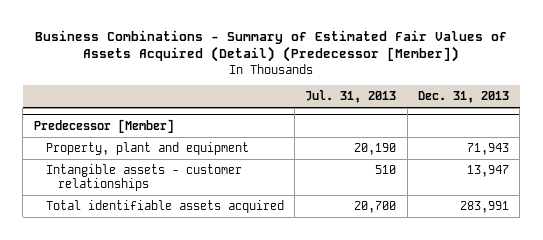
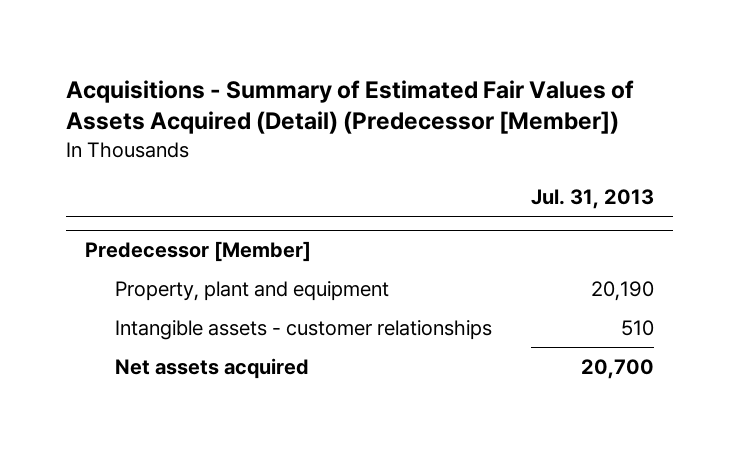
[35,29,508,63] Business Combinations - Summary of Estimated Fair Values of Assets Acquired (Detail) (Predecessor [Member]) -> [66,79,635,135] Acquisitions - Summary of Estimated Fair Values of Assets Acquired (Detail) (Predecessor [Member])
[417,91,509,104] Dec. 31, 2013 -> none
[46,199,285,213] Total identifiable assets acquired -> [115,357,310,379] Net assets acquired

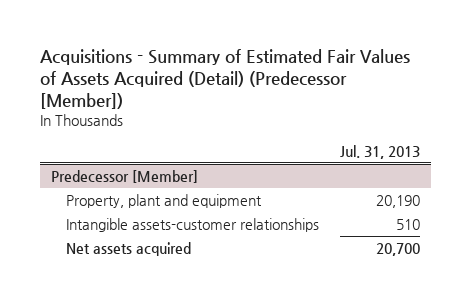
[115,319,493,340] Intangible assets - customer relationships -> [65,217,319,232] Intangible assets-customer relationships

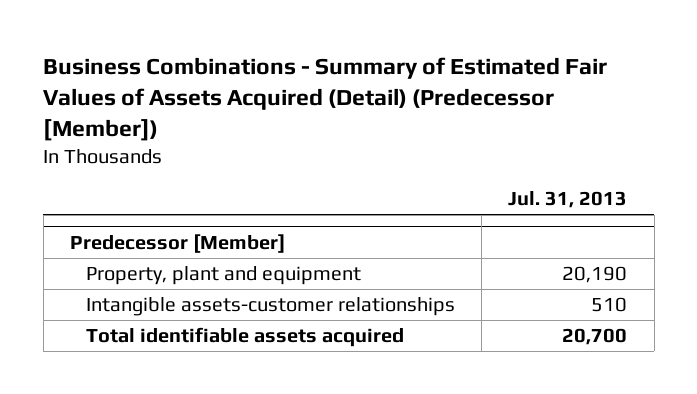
[40,49,411,110] Acquisitions - Summary of Estimated Fair Values of Assets Acquired (Detail) (Predecessor [Member]) -> [43,57,608,141] Business Combinations - Summary of Estimated Fair Values of Assets Acquired (Detail) (Predecessor [Member])
[65,241,191,256] Net assets acquired -> [85,327,404,348] Total identifiable assets acquired

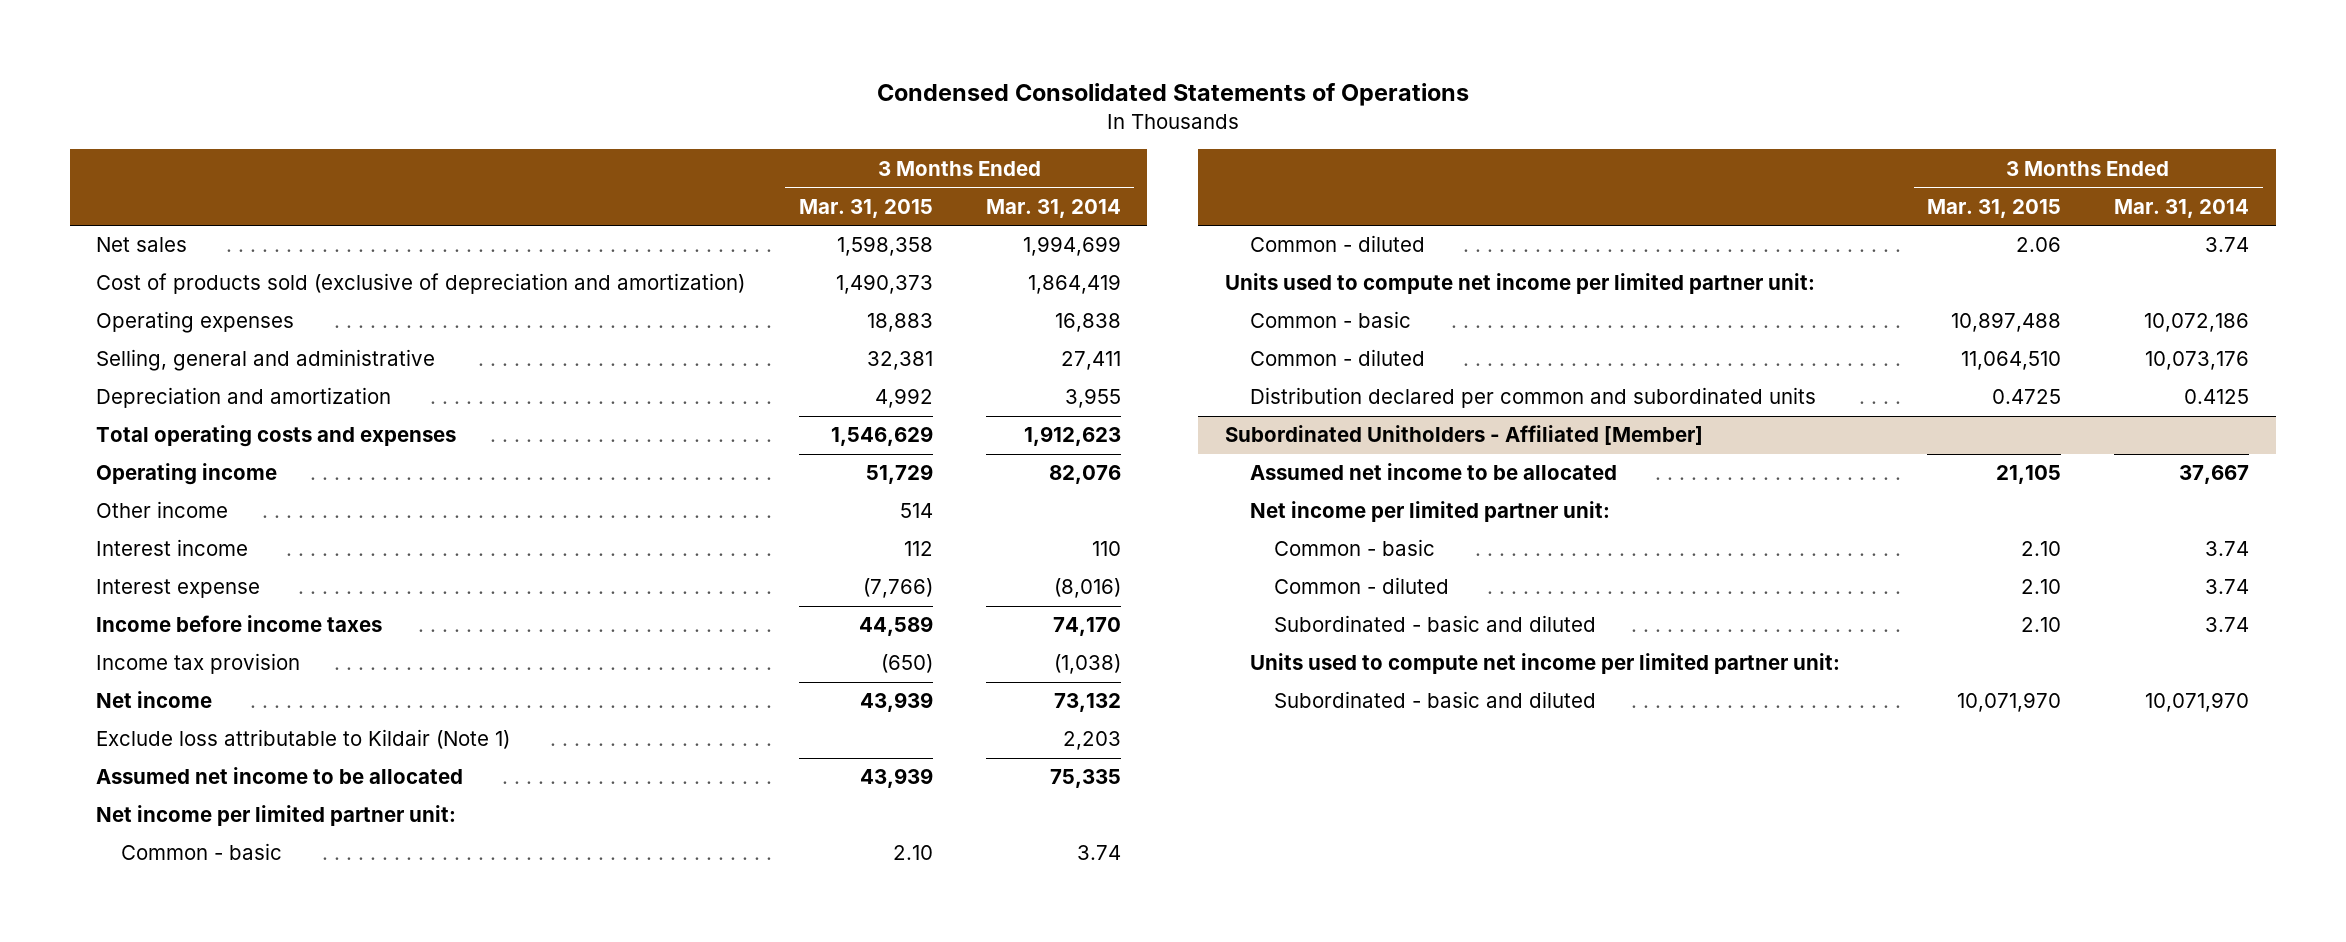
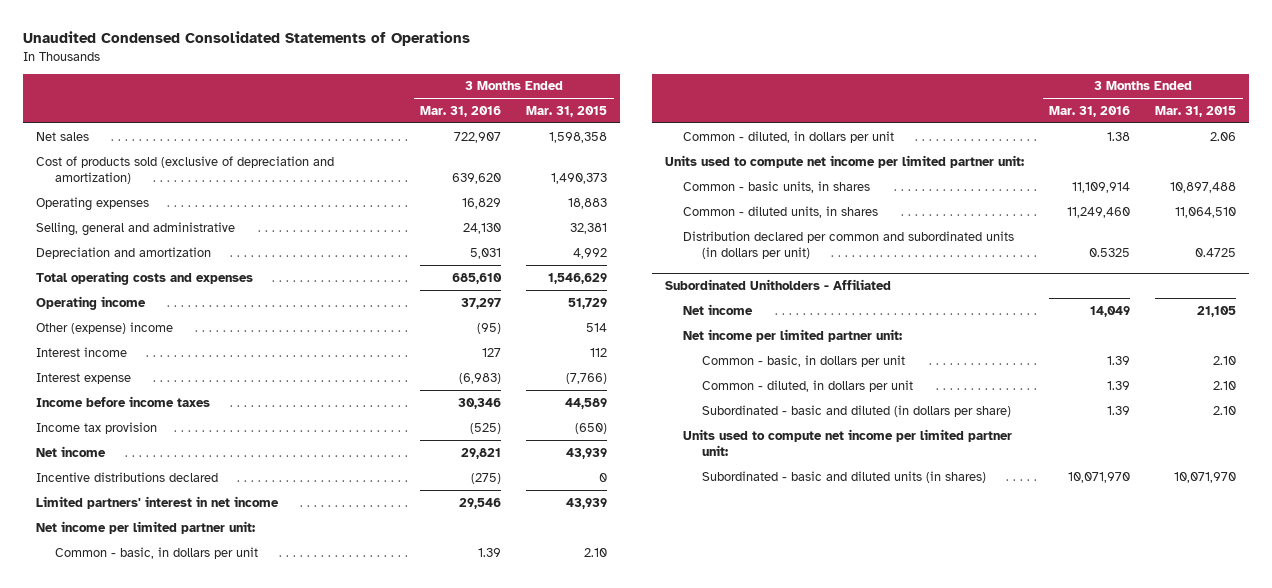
[876,83,1469,107] Condensed Consolidated Statements of Operations -> [23,31,471,47] Unaudited Condensed Consolidated Statements of Operations
[985,198,1121,218] Mar. 31, 2014 -> none
none -> [420,105,502,117] Mar. 31, 2016
[96,501,229,519] Other income -> [35,321,173,334] Other (expense) income
[96,729,511,750] Exclude loss attributable to Kildair (Note 1) -> none
none -> [35,471,218,482] Incentive distributions declared
[96,767,464,785] Assumed net income to be allocated -> [35,495,279,509] Limited partners' interest in net income
[121,843,283,861] Common - basic -> [54,546,258,559] Common - basic, in dollars per unit
[1249,235,1425,253] Common - diluted -> [683,130,895,143] Common - diluted, in dollars per unit
[1249,311,1411,329] Common - basic -> [683,180,871,193] Common - basic units, in shares
[1249,349,1425,367] Common - diluted -> [683,205,879,218] Common - diluted units, in shares
[1249,387,1816,409] Distribution declared per common and subordinated units -> [683,230,1015,260] Distribution declared per common and subordinated units (in dollars per unit)
[1224,425,1703,446] Subordinated Unitholders - Affiliated [Member] -> [664,279,891,291] Subordinated Unitholders - Affiliated
[1249,463,1617,481] Assumed net income to be allocated -> [683,303,754,315] Net income
[1274,539,1436,557] Common - basic -> [702,354,906,367] Common - basic, in dollars per unit
[1274,577,1450,595] Common - diluted -> [702,379,914,392] Common - diluted, in dollars per unit
[1274,615,1597,633] Subordinated - basic and diluted -> [702,404,1012,417] Subordinated - basic and diluted (in dollars per share)
[1274,691,1597,709] Subordinated - basic and diluted -> [702,470,987,483] Subordinated - basic and diluted units (in shares)

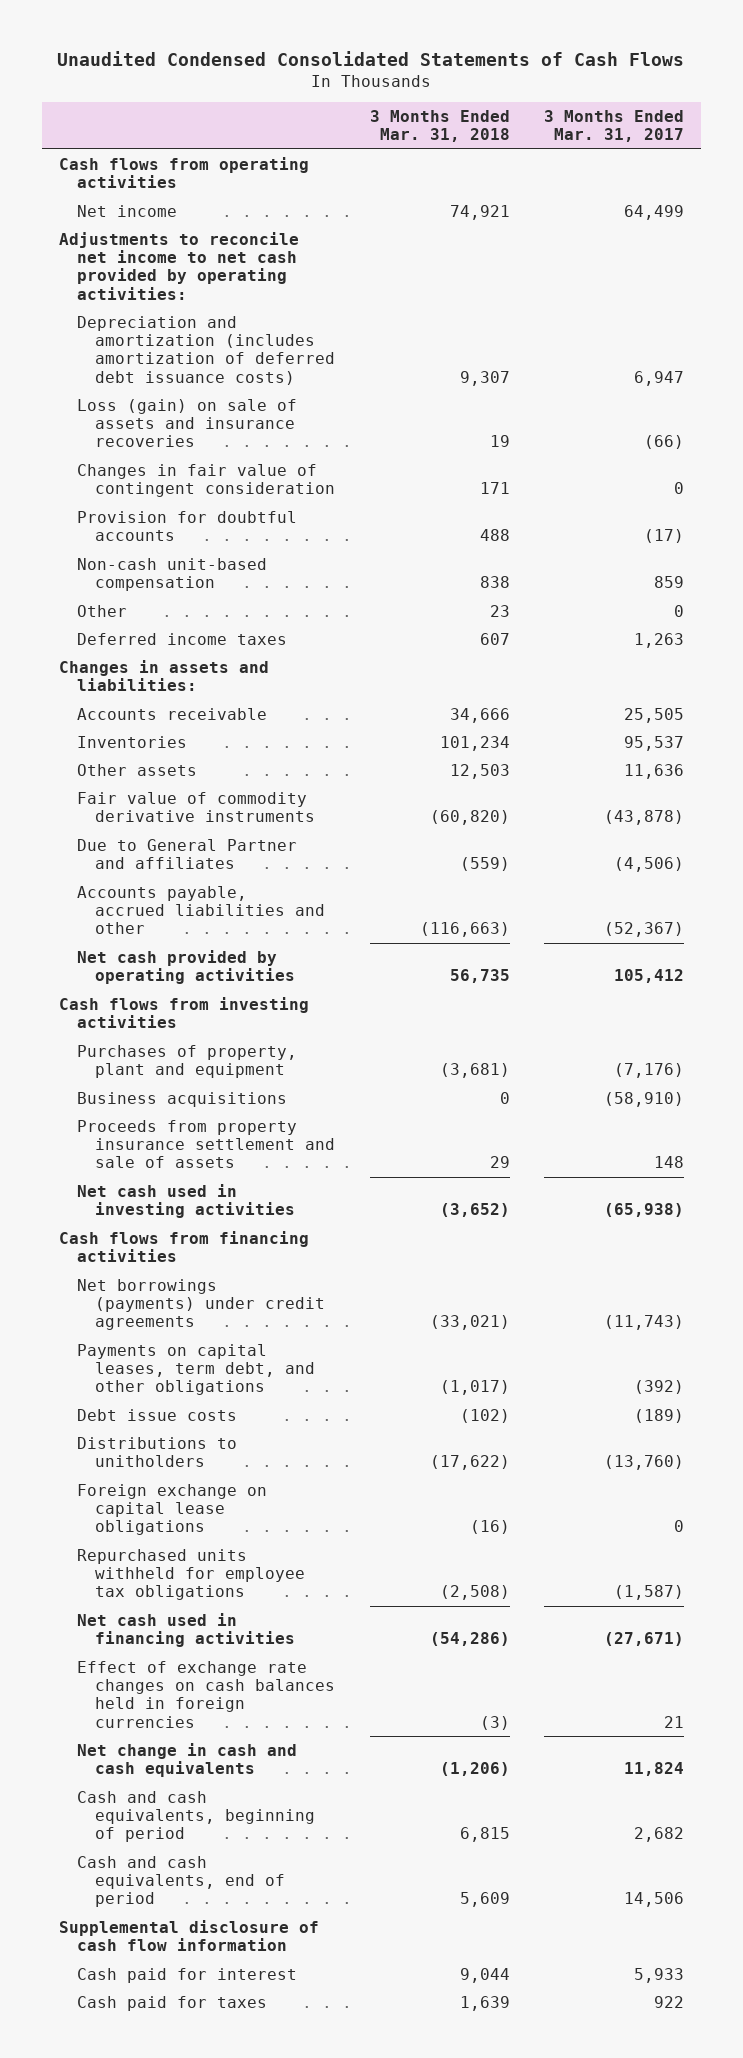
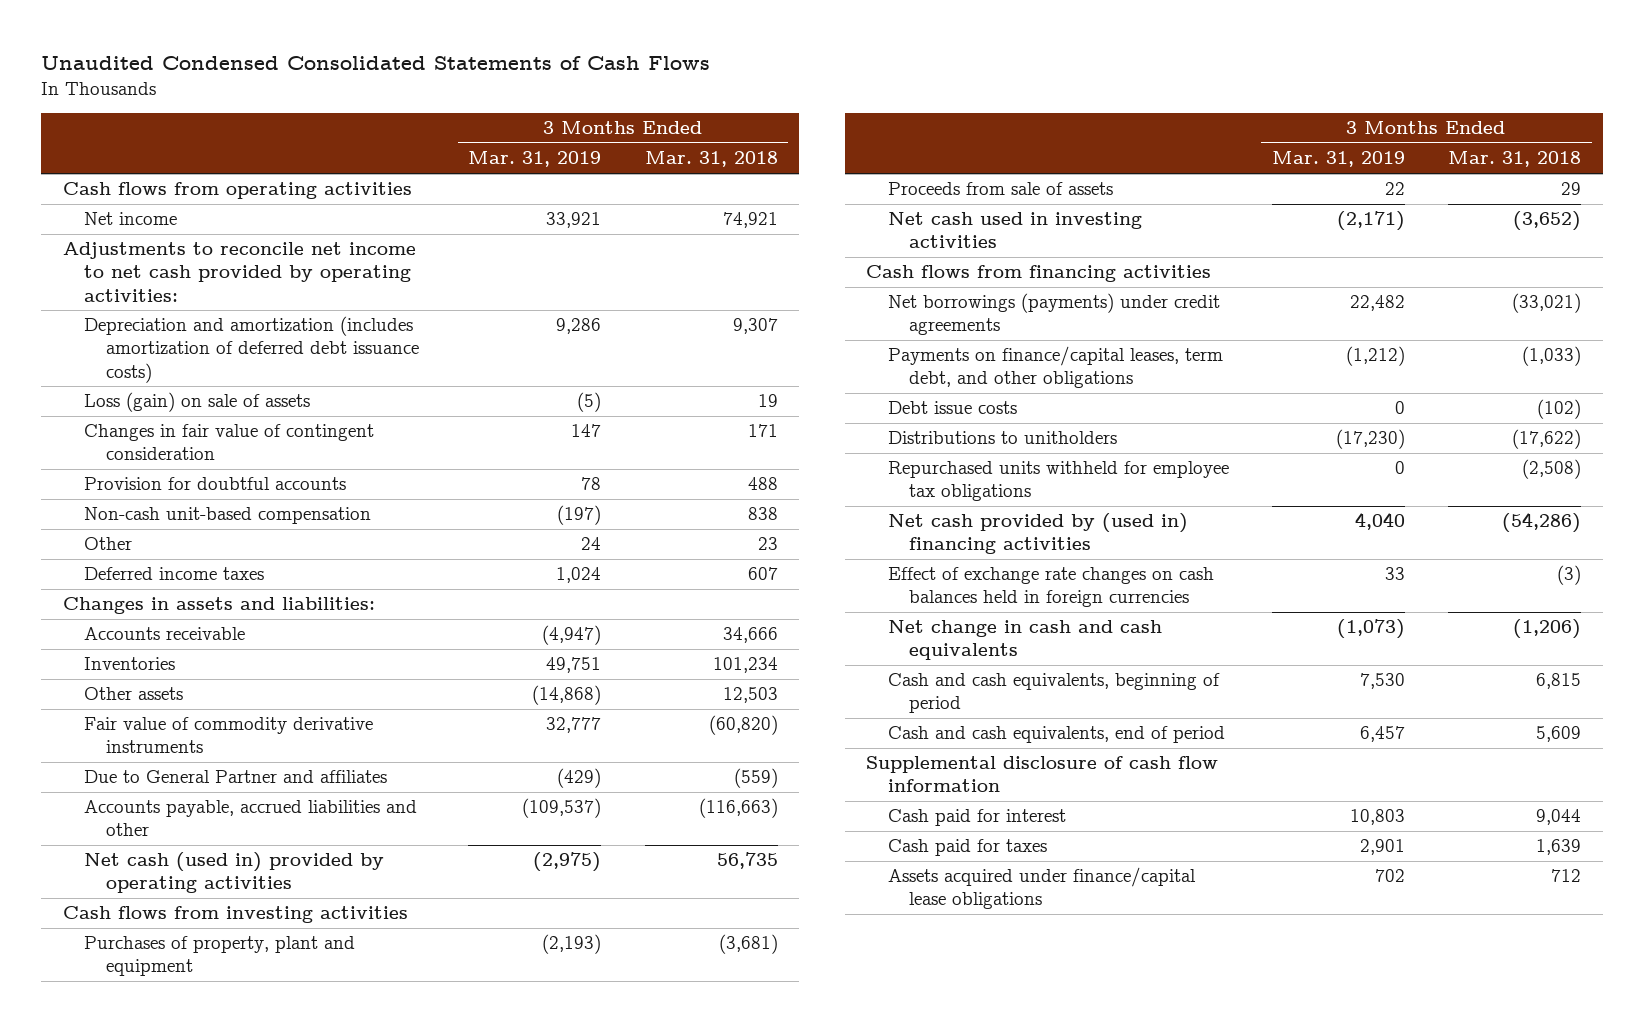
[543,110,684,143] 3 Months Ended Mar. 31, 2017 -> none
none -> [468,151,602,168] Mar. 31, 2019
[77,398,298,448] Loss (gain) on sale of assets and insurance recoveries -> [84,392,311,413] Loss (gain) on sale of assets
[77,949,296,985] Net cash provided by operating activities -> [84,852,385,894] Net cash (used in) provided by operating activities
[77,1091,288,1107] Business acquisitions -> none
[77,1119,336,1169] Proceeds from property insurance settlement and sale of assets -> [887,182,1113,196] Proceeds from sale of assets
[77,1343,316,1396] Payments on capital leases, term debt, and other obligations -> [887,346,1223,389] Payments on finance/capital leases, term debt, and other obligations
[439,1380,510,1396] (1,017) -> [1521,346,1581,367] (1,033)
[77,1483,268,1536] Foreign exchange on capital lease obligations -> none
[77,1612,296,1648] Net cash used in financing activities -> [887,513,1188,555] Net cash provided by (used in) financing activities
none -> [887,867,1196,910] Assets acquired under finance/capital lease obligations

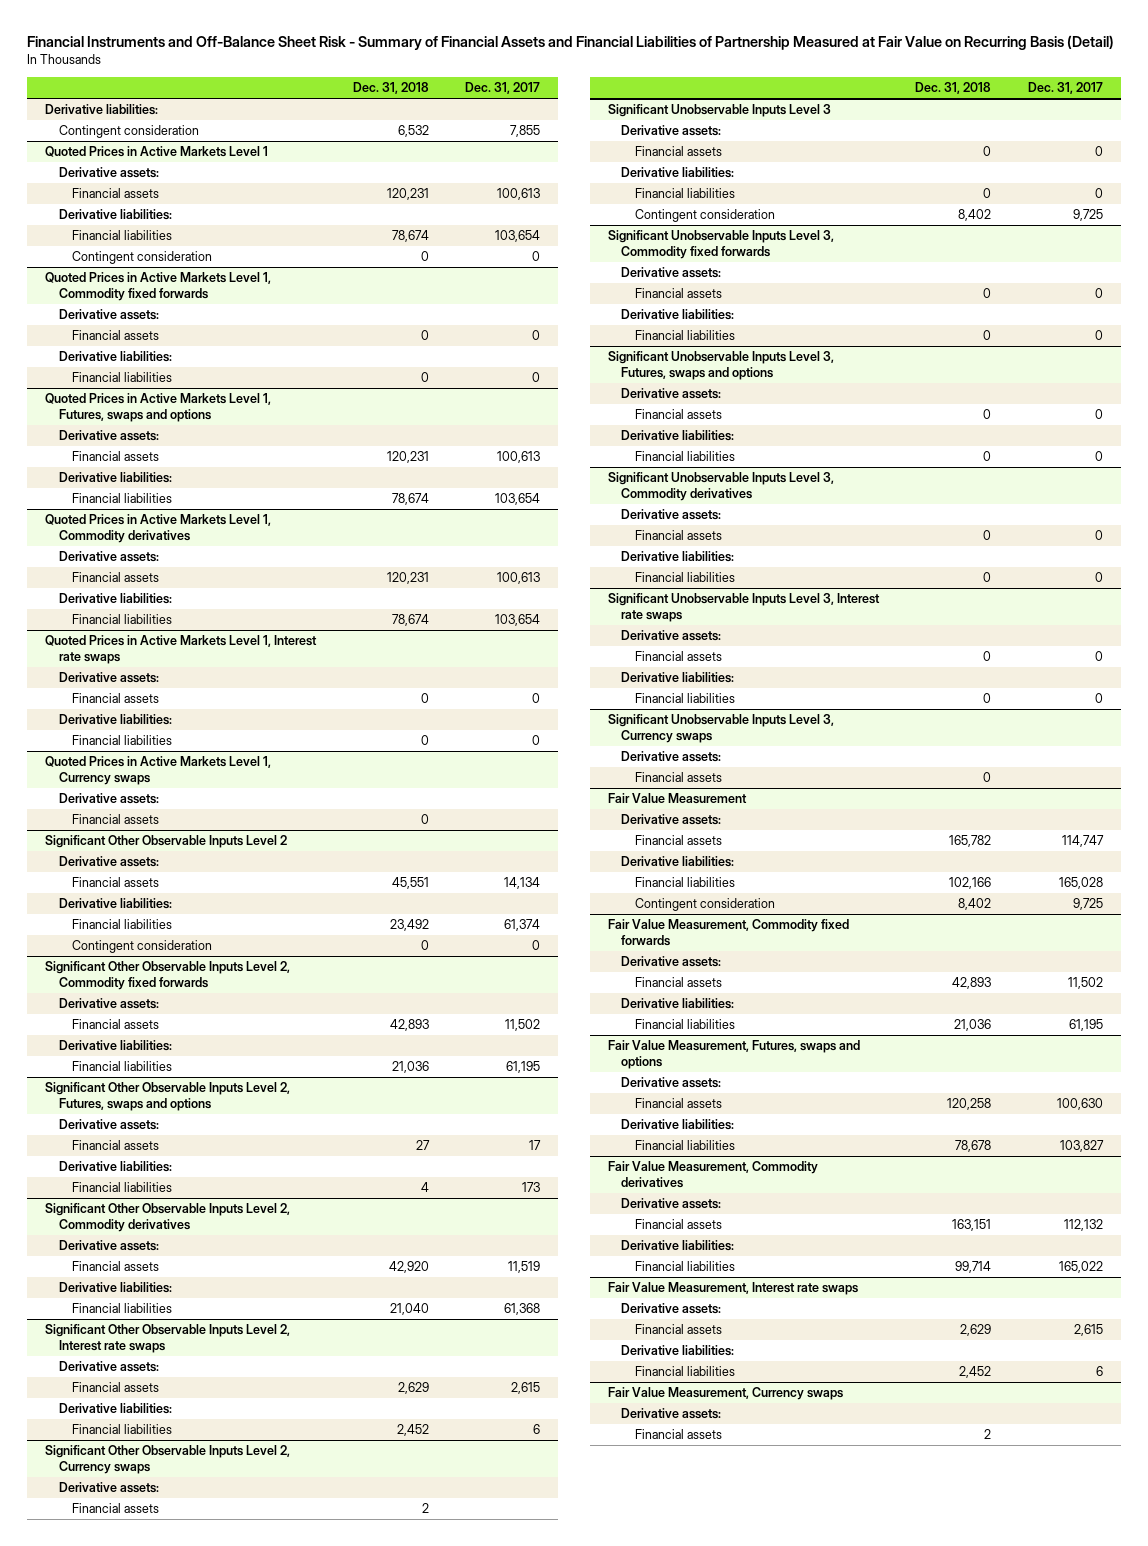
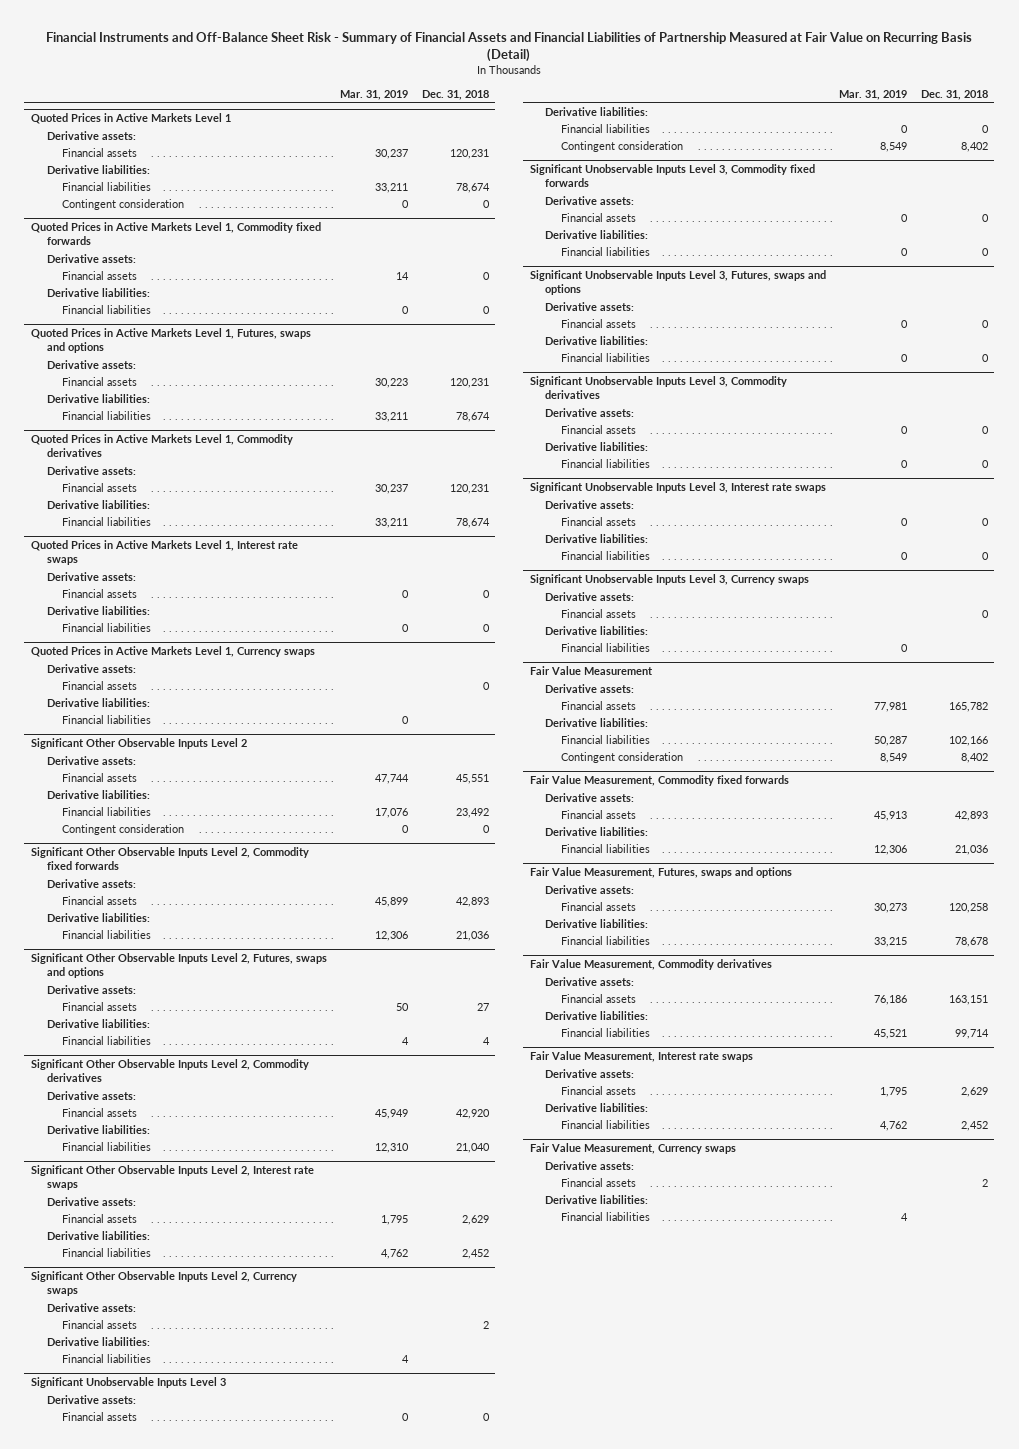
[465,82,541,95] Dec. 31, 2017 -> none
none -> [340,89,409,100] Mar. 31, 2019
[45,104,159,116] Derivative liabilities: -> none
[58,125,199,139] Contingent consideration -> none
none -> [46,697,150,707] Derivative liabilities:
none -> [61,714,151,724] Financial liabilities
none -> [46,1336,150,1346] Derivative liabilities:
none -> [61,1353,151,1363] Financial liabilities
none -> [545,625,649,635] Derivative liabilities:
none -> [560,642,650,652] Financial liabilities
none -> [545,1194,649,1204] Derivative liabilities:
none -> [560,1211,650,1221] Financial liabilities

